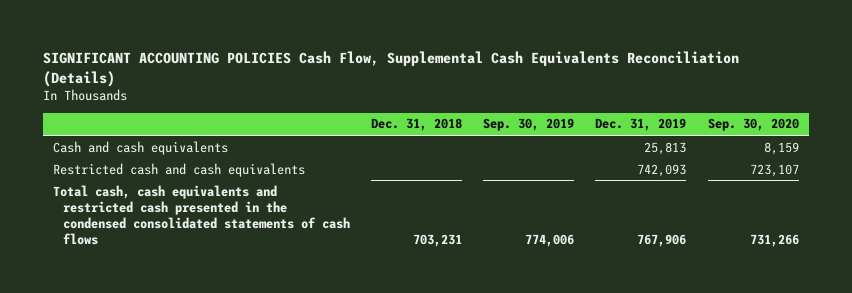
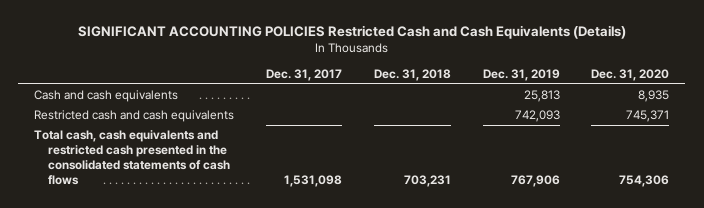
[42,50,739,87] SIGNIFICANT ACCOUNTING POLICIES Cash Flow, Supplemental Cash Equivalents Reconciliation (Details) -> [77,25,626,40] SIGNIFICANT ACCOUNTING POLICIES Restricted Cash and Cash Equivalents (Details)
[483,118,575,132] Sep. 30, 2019 -> none
[707,118,799,132] Sep. 30, 2020 -> none
none -> [265,69,342,82] Dec. 31, 2017
none -> [591,69,670,82] Dec. 31, 2020
[53,184,350,245] Total cash, cash equivalents and restricted cash presented in the condensed consolidated statements of cash flows -> [34,130,230,186] Total cash, cash equivalents and restricted cash presented in the consolidated statements of cash flows

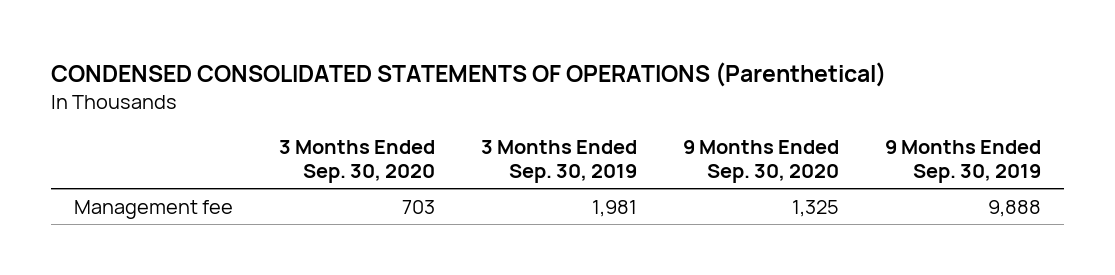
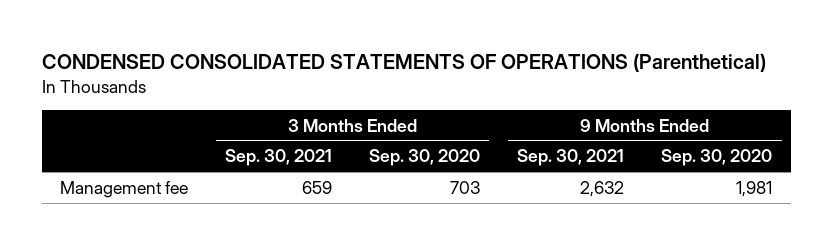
[481,139,638,184] 3 Months Ended Sep. 30, 2019 -> none
[885,139,1042,184] 9 Months Ended Sep. 30, 2019 -> none
none -> [225,149,333,167] Sep. 30, 2021
none -> [517,149,625,167] Sep. 30, 2021
[792,199,840,217] 1,325 -> [736,180,773,197] 1,981

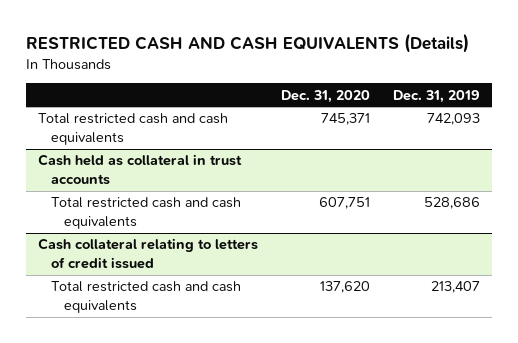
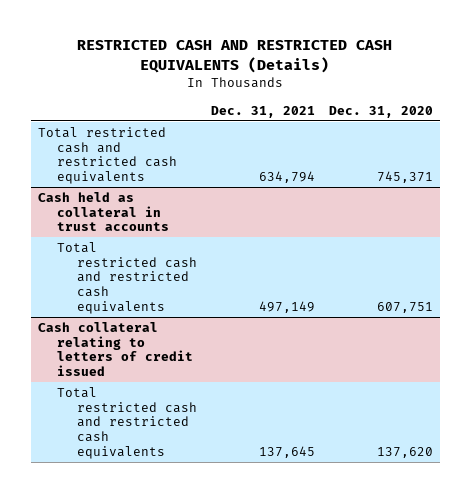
[26,32,470,53] RESTRICTED CASH AND CASH EQUIVALENTS (Details) -> [77,40,393,74] RESTRICTED CASH AND RESTRICTED CASH EQUIVALENTS (Details)
[393,89,481,103] Dec. 31, 2019 -> none
none -> [210,105,315,118] Dec. 31, 2021
[37,113,228,146] Total restricted cash and cash equivalents -> [37,126,178,184] Total restricted cash and restricted cash equivalents
[50,197,241,230] Total restricted cash and cash equivalents -> [57,241,198,314] Total restricted cash and restricted cash equivalents
[50,281,241,314] Total restricted cash and cash equivalents -> [57,386,198,459] Total restricted cash and restricted cash equivalents

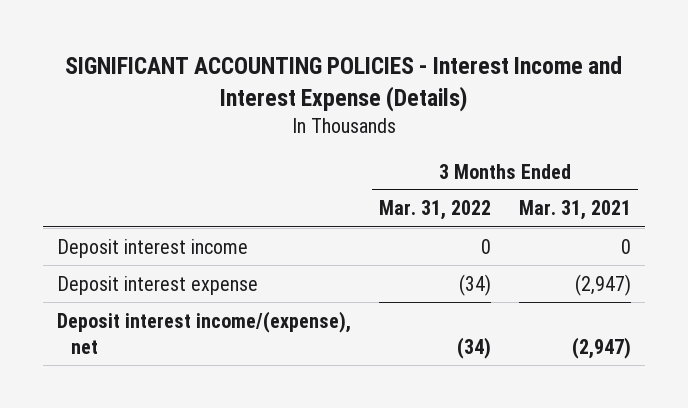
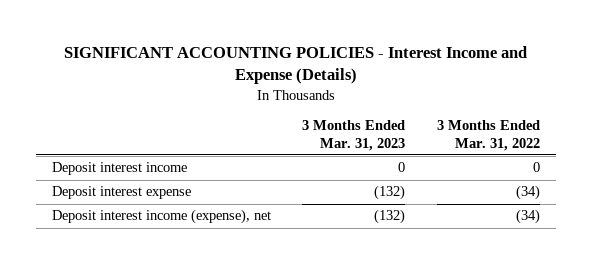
[64,56,622,112] SIGNIFICANT ACCOUNTING POLICIES - Interest Income and Interest Expense (Details) -> [63,46,527,85] SIGNIFICANT ACCOUNTING POLICIES - Interest Income and Expense (Details)
[519,200,632,221] Mar. 31, 2021 -> none
none -> [302,120,406,151] 3 Months Ended Mar. 31, 2023
[56,310,351,354] Deposit interest income/(expense), net -> [51,209,271,225] Deposit interest income (expense), net

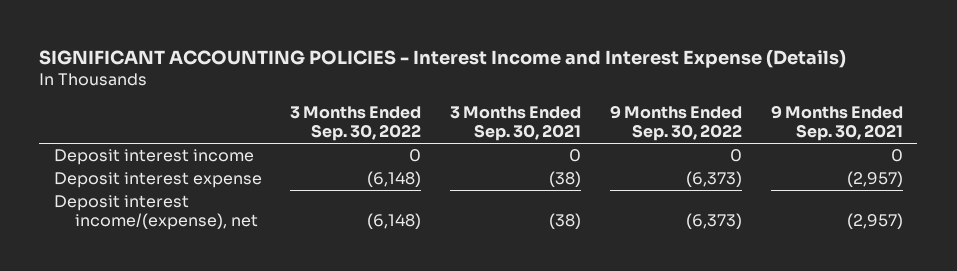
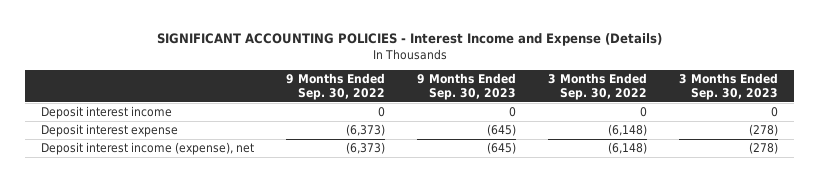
[39,49,847,68] SIGNIFICANT ACCOUNTING POLICIES - Interest Income and Interest Expense (Details) -> [156,33,662,47] SIGNIFICANT ACCOUNTING POLICIES - Interest Income and Expense (Details)
[450,106,582,142] 3 Months Ended Sep. 30, 2021 -> none
[770,105,903,142] 9 Months Ended Sep. 30, 2021 -> none
none -> [417,73,517,100] 9 Months Ended Sep. 30, 2023
none -> [678,73,778,100] 3 Months Ended Sep. 30, 2023
[53,195,259,231] Deposit interest income/(expense), net -> [41,142,255,156] Deposit interest income (expense), net

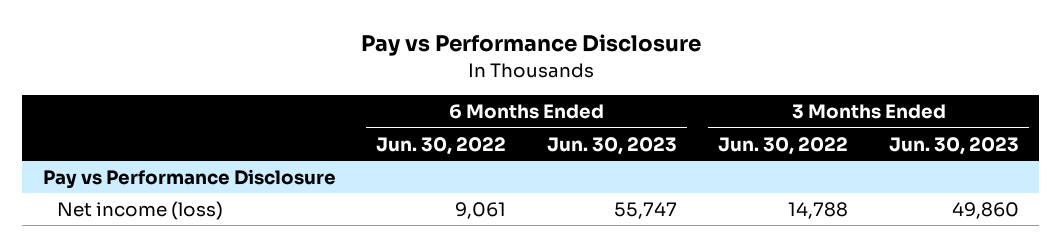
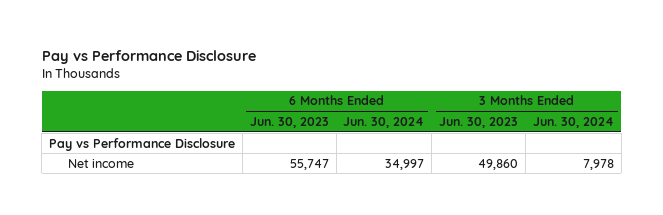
[376,136,507,155] Jun. 30, 2022 -> none
[718,136,849,155] Jun. 30, 2022 -> none
none -> [343,116,425,128] Jun. 30, 2024
none -> [532,116,614,128] Jun. 30, 2024
[56,201,223,221] Net income (loss) -> [68,158,135,168] Net income

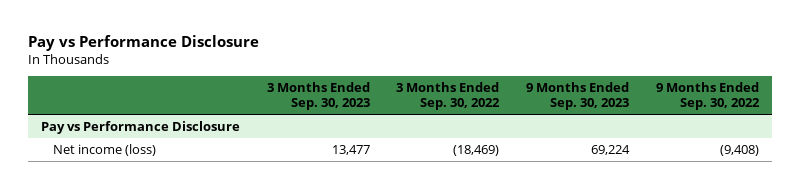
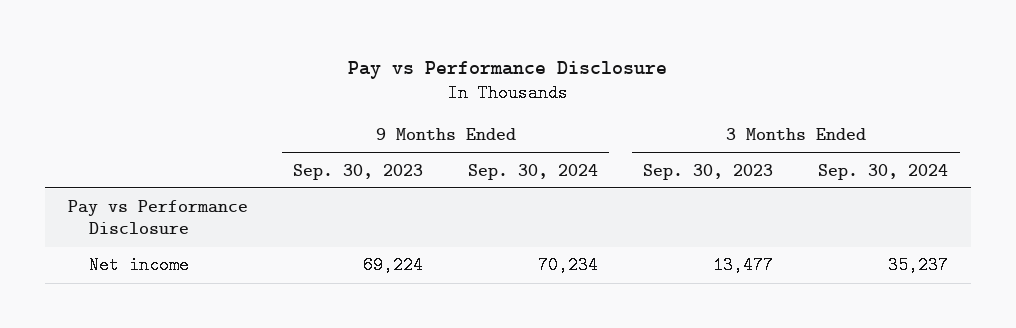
[396,82,501,111] 3 Months Ended Sep. 30, 2022 -> none
[655,82,760,111] 9 Months Ended Sep. 30, 2022 -> none
none -> [468,163,599,180] Sep. 30, 2024
none -> [818,163,949,180] Sep. 30, 2024
[52,144,156,157] Net income (loss) -> [88,256,189,275] Net income

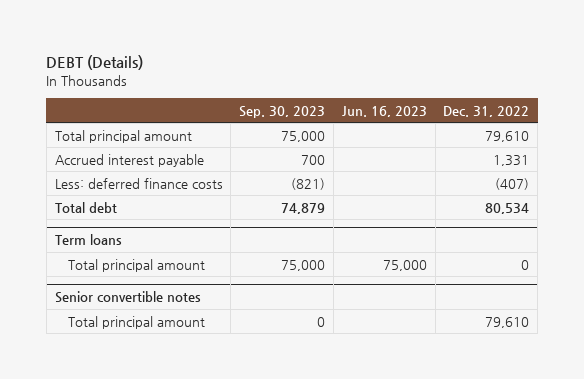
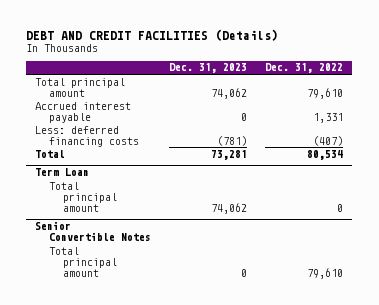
[46,54,144,70] DEBT (Details) -> [26,28,279,41] DEBT AND CREDIT FACILITIES (Details)
[239,105,326,118] Sep. 30, 2023 -> none
[341,105,427,117] Jun. 16, 2023 -> none
none -> [169,63,248,74] Dec. 31, 2023
[54,177,223,189] Less: deferred finance costs -> [35,125,140,147] Less: deferred financing costs
[54,201,117,213] Total debt -> [35,149,66,158] Total
[54,234,122,246] Term loans -> [35,168,90,177] Term Loan
[54,291,201,304] Senior convertible notes -> [35,221,152,242] Senior Convertible Notes

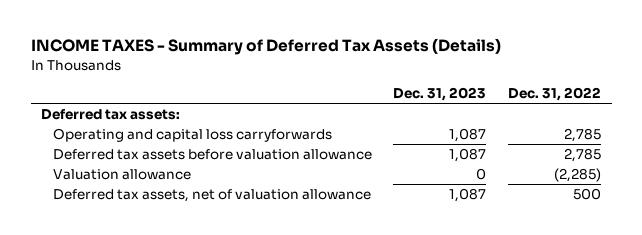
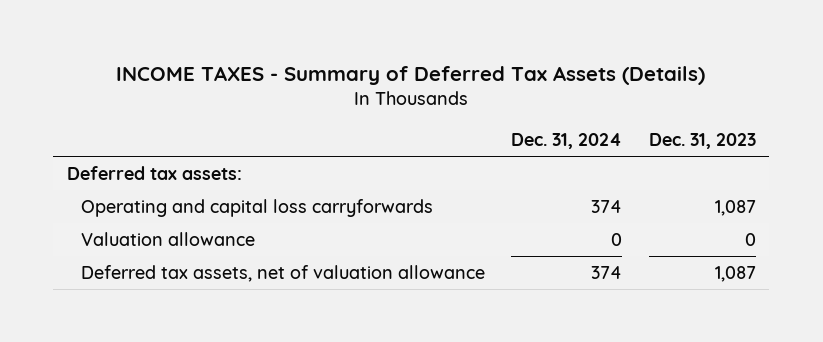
[507,86,601,101] Dec. 31, 2022 -> none
none -> [511,132,623,149] Dec. 31, 2024
[52,148,372,160] Deferred tax assets before valuation allowance -> none

